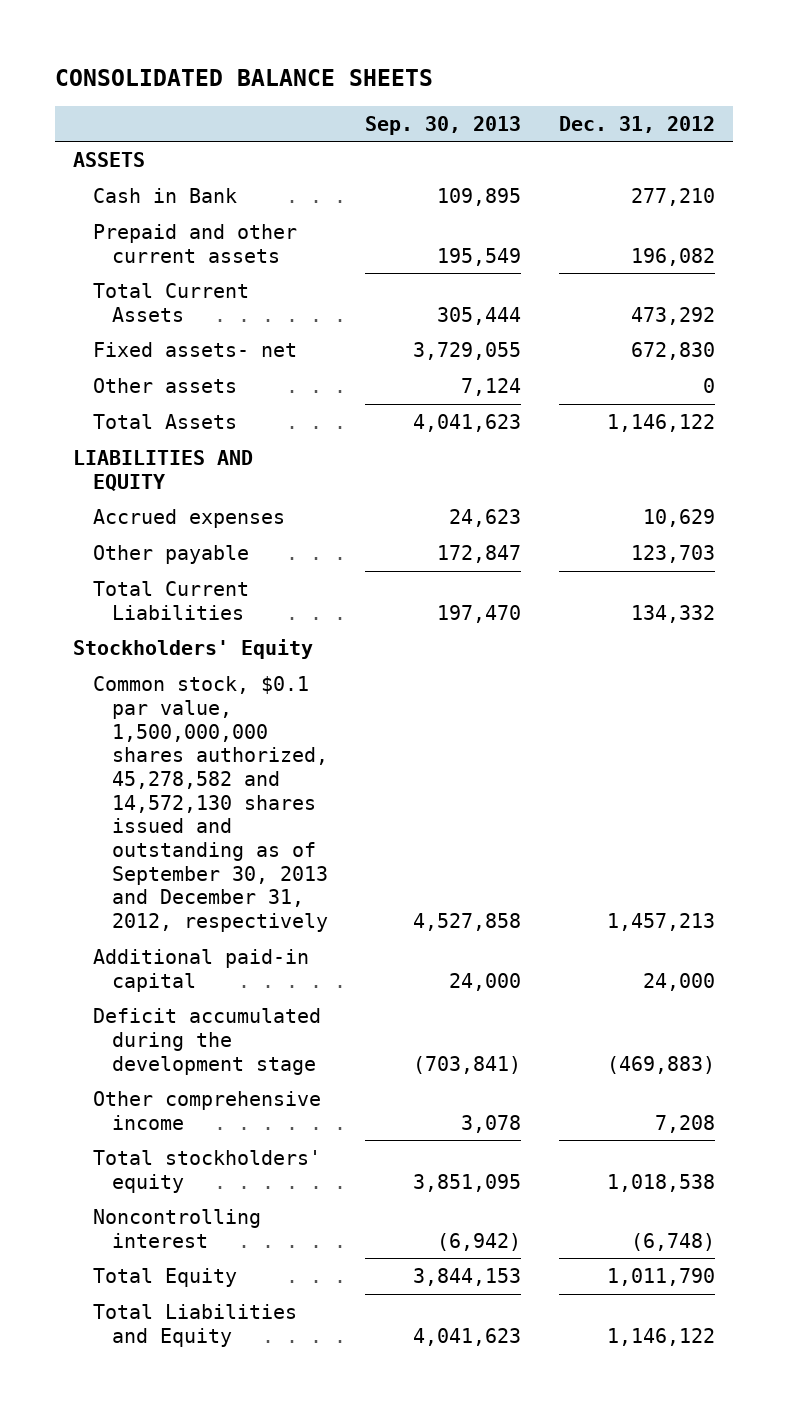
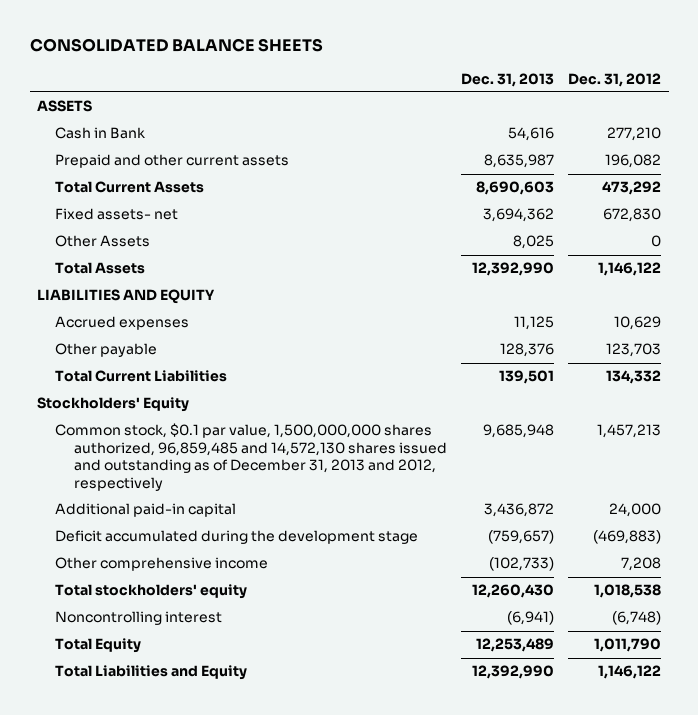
[365,115,522,135] Sep. 30, 2013 -> none
none -> [460,72,554,87] Dec. 31, 2013
[92,378,237,394] Other assets -> [55,235,151,248] Other Assets
[92,676,328,933] Common stock, $0.1 par value, 1,500,000,000 shares authorized, 45,278,582 and 14,572,130 shares issued and outstanding as of September 30, 2013 and December 31, 2012, respectively -> [55,423,447,491] Common stock, $0.1 par value, 1,500,000,000 shares authorized, 96,859,485 and 14,572,130 shares issued and outstanding as of December 31, 2013 and 2012, respectively

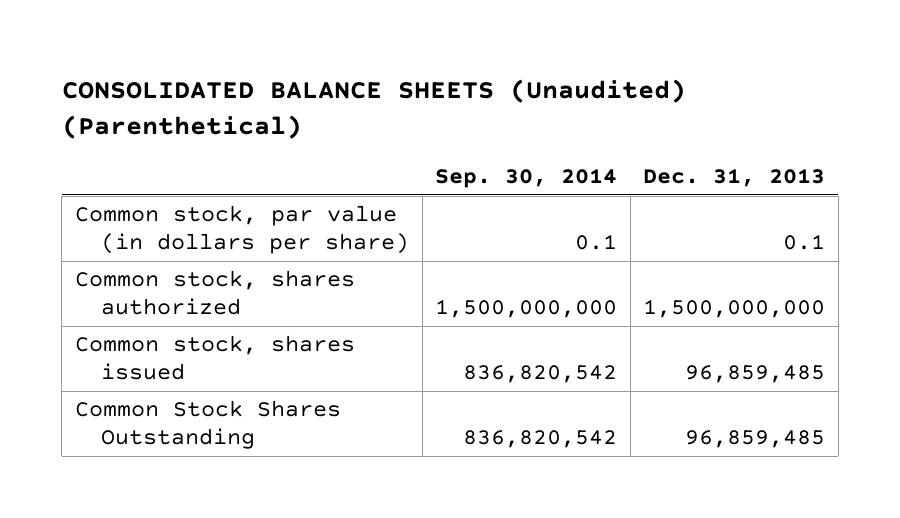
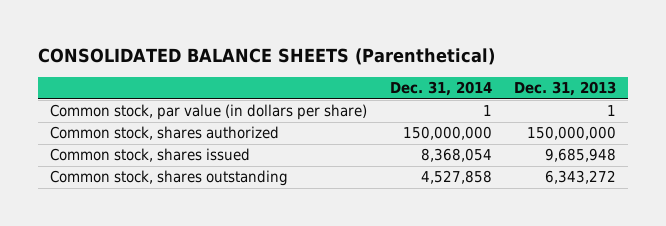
[61,79,686,140] CONSOLIDATED BALANCE SHEETS (Unaudited) (Parenthetical) -> [38,47,496,65] CONSOLIDATED BALANCE SHEETS (Parenthetical)
[435,168,618,189] Sep. 30, 2014 -> none
none -> [389,81,492,97] Dec. 31, 2014
[783,234,826,251] 0.1 -> [607,105,617,117] 1
[643,299,826,319] 1,500,000,000 -> [527,126,617,141] 150,000,000
[685,365,826,384] 96,859,485 -> [545,148,617,163] 9,685,948
[74,400,341,450] Common Stock Shares Outstanding -> [49,170,288,187] Common stock, shares outstanding
[685,430,826,449] 96,859,485 -> [545,170,617,185] 6,343,272

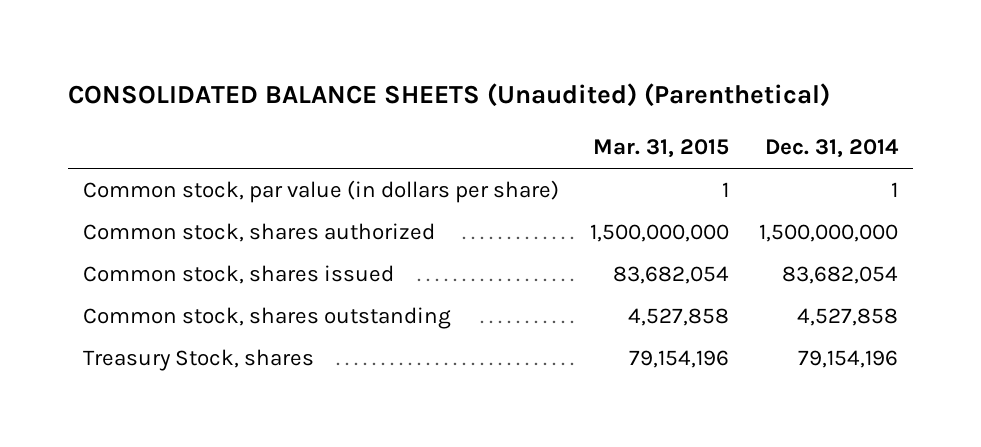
[38,47,496,65] CONSOLIDATED BALANCE SHEETS (Parenthetical) -> [68,83,831,108] CONSOLIDATED BALANCE SHEETS (Unaudited) (Parenthetical)
[514,81,617,97] Dec. 31, 2013 -> none
none -> [592,139,729,159] Mar. 31, 2015
[402,126,492,141] 150,000,000 -> [758,224,898,243] 1,500,000,000
[420,148,492,163] 8,368,054 -> [781,266,898,285] 83,682,054
none -> [83,349,315,372] Treasury Stock, shares

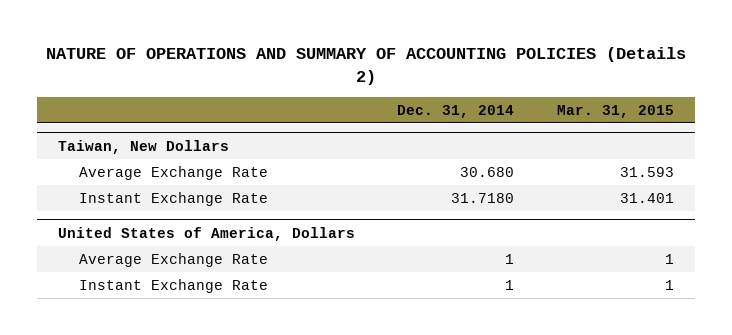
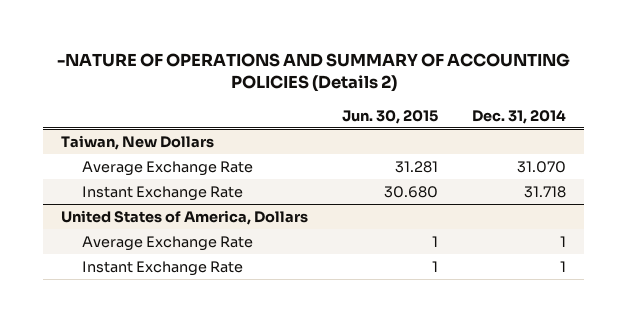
[45,47,686,86] NATURE OF OPERATIONS AND SUMMARY OF ACCOUNTING POLICIES (Details 2) -> [56,52,570,93] -NATURE OF OPERATIONS AND SUMMARY OF ACCOUNTING POLICIES (Details 2)
[556,104,674,118] Mar. 31, 2015 -> none
none -> [342,109,439,124] Jun. 30, 2015
[460,166,515,177] 30.680 -> [517,160,567,173] 31.070
[451,192,515,203] 31.7180 -> [524,185,567,198] 31.718

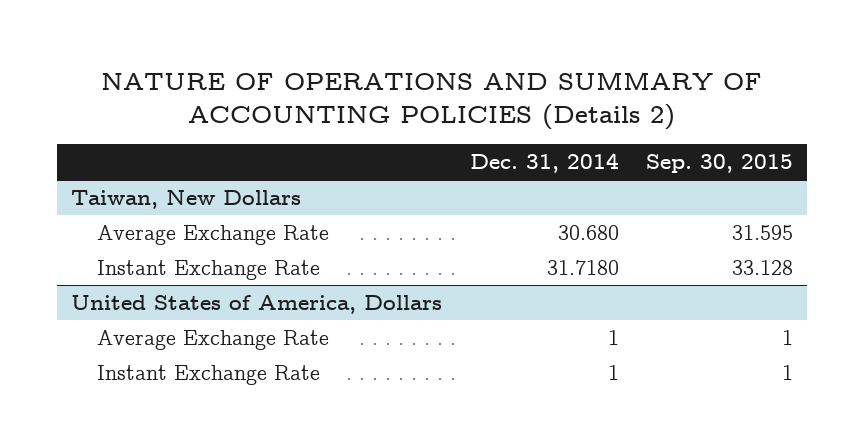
[56,52,570,93] -NATURE OF OPERATIONS AND SUMMARY OF ACCOUNTING POLICIES (Details 2) -> [101,72,763,131] NATURE OF OPERATIONS AND SUMMARY OF ACCOUNTING POLICIES (Details 2)
[342,109,439,124] Jun. 30, 2015 -> none
none -> [646,154,794,174] Sep. 30, 2015
[517,160,567,173] 31.070 -> [557,224,619,240] 30.680
[524,185,567,198] 31.718 -> [546,259,619,275] 31.7180

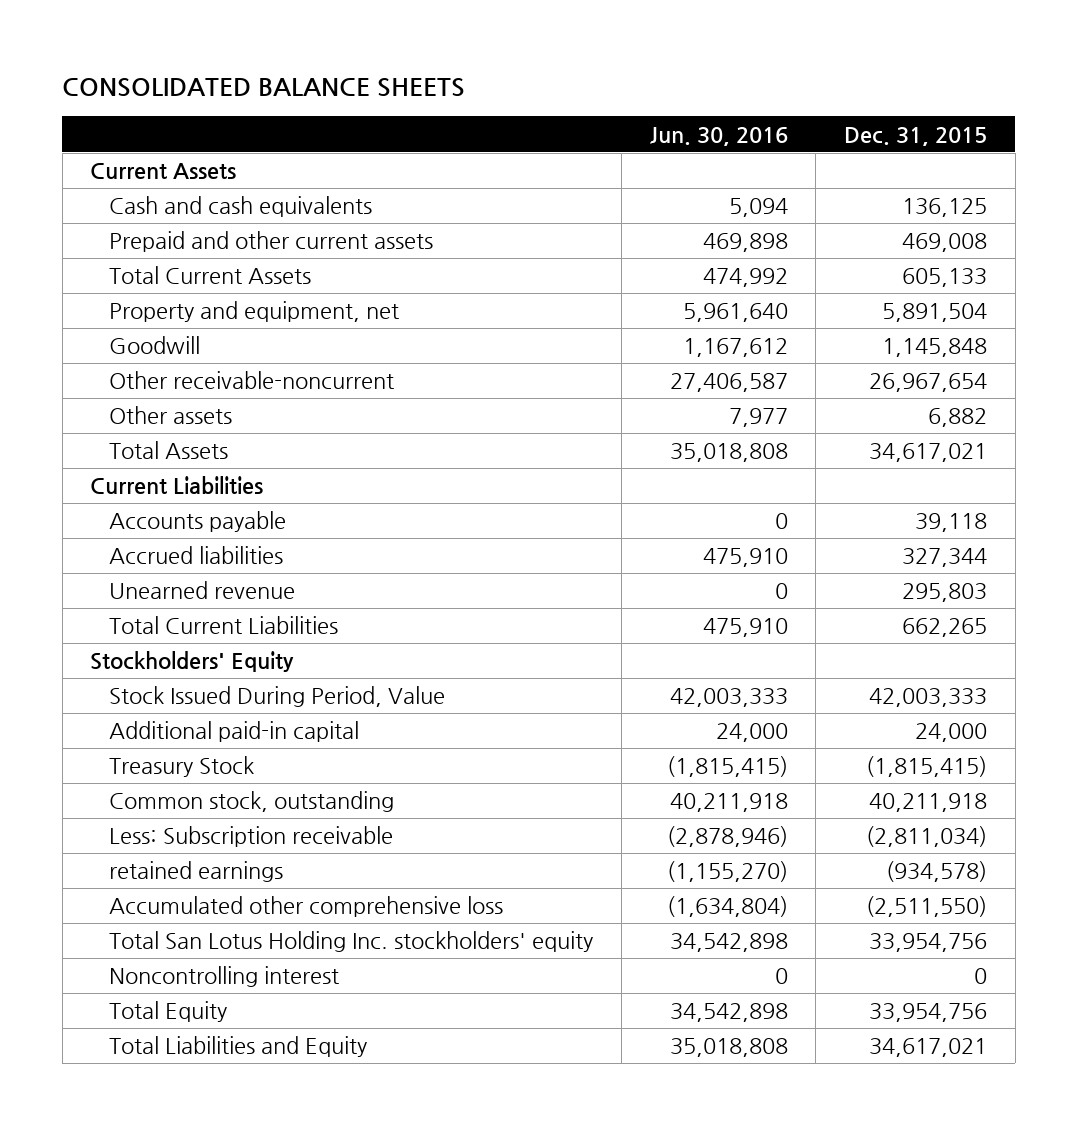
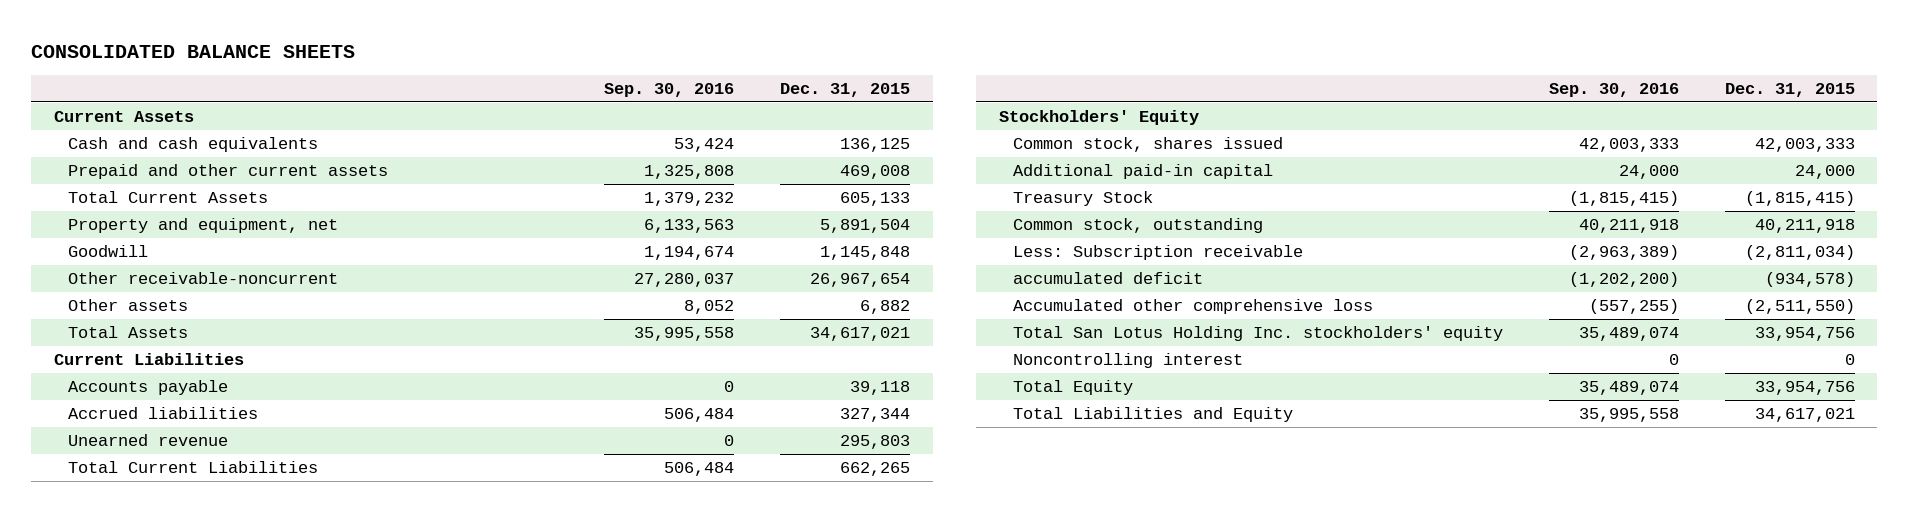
[649,126,788,146] Jun. 30, 2016 -> none
none -> [604,83,735,98] Sep. 30, 2016
[108,686,445,708] Stock Issued During Period, Value -> [1013,137,1284,153] Common stock, shares issued
[108,861,283,883] retained earnings -> [1013,272,1204,285] accumulated deficit

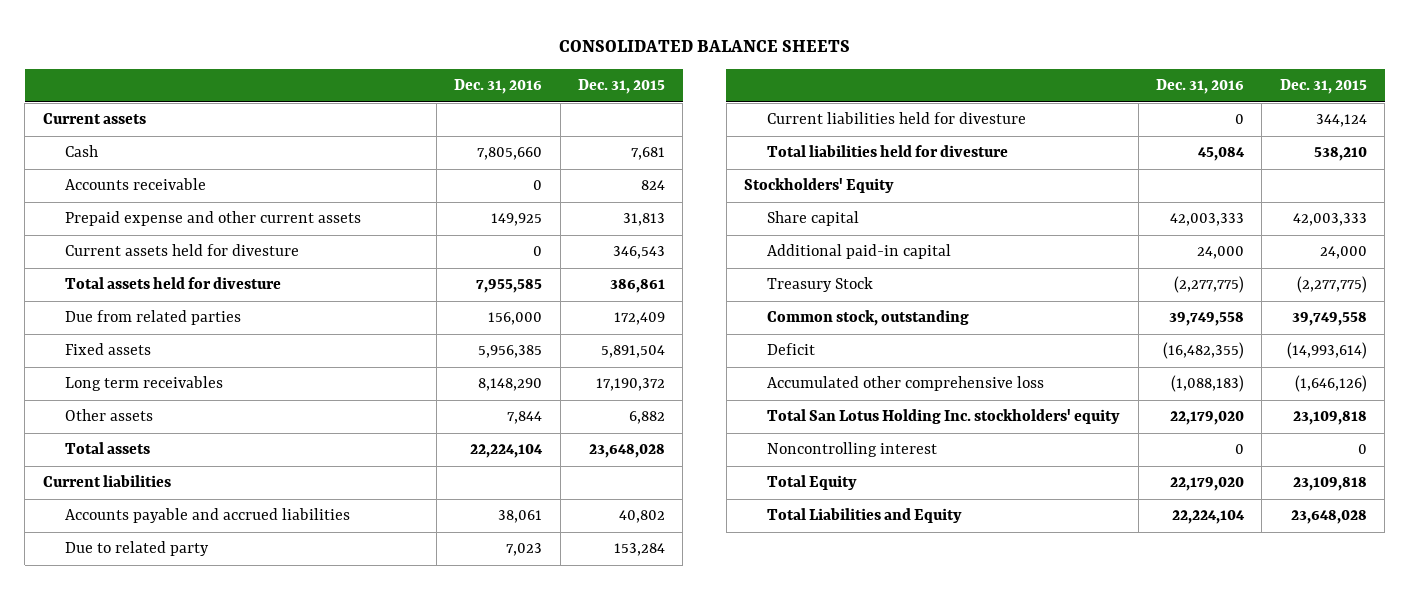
[604,83,735,98] Sep. 30, 2016 -> none
none -> [454,79,543,95] Dec. 31, 2016
[68,245,149,258] Goodwill -> none
[68,272,339,285] Other receivable-noncurrent -> none
[53,111,194,123] Current Assets -> [42,113,146,125] Current assets
[68,137,319,153] Cash and cash equivalents -> [65,145,99,158] Cash
[839,138,910,153] 136,125 -> [630,147,665,161] 7,681
none -> [65,178,207,191] Accounts receivable
[68,164,389,180] Prepaid and other current assets -> [65,211,362,227] Prepaid expense and other current assets
[839,165,910,180] 469,008 -> [622,213,665,227] 31,813
none -> [65,244,300,257] Current assets held for divesture
[68,191,269,204] Total Current Assets -> [65,277,282,290] Total assets held for divesture
[839,192,910,207] 605,133 -> [609,279,665,294] 386,861
none -> [65,310,242,326] Due from related parties
[68,218,339,234] Property and equipment, net -> [65,343,152,356] Fixed assets
none -> [65,376,224,392] Long term receivables
[68,380,229,396] Accounts payable -> none
[68,407,259,420] Accrued liabilities -> none
[68,434,229,447] Unearned revenue -> none
[68,326,189,339] Total Assets -> [65,442,151,455] Total assets
[809,327,910,342] 34,617,021 -> [588,444,665,459] 23,648,028
[53,353,244,366] Current Liabilities -> [42,475,171,488] Current liabilities
none -> [65,508,351,524] Accounts payable and accrued liabilities
none -> [65,541,210,557] Due to related party
none -> [767,112,1027,125] Current liabilities held for divesture
[68,461,319,474] Total Current Liabilities -> [767,145,1009,158] Total liabilities held for divesture
[839,462,910,477] 662,265 -> [1313,147,1367,162] 538,210
[1013,137,1284,153] Common stock, shares issued -> [767,211,860,227] Share capital
[1013,245,1304,261] Less: Subscription receivable -> none
[1744,191,1855,207] (1,815,415) -> [1296,276,1367,294] (2,277,775)
[1754,219,1855,234] 40,211,918 -> [1291,312,1367,327] 39,749,558
[1013,272,1204,285] accumulated deficit -> [767,343,816,356] Deficit
[1764,272,1855,288] (934,578) -> [1286,342,1367,360] (14,993,614)
[1744,299,1855,315] (2,511,550) -> [1294,375,1367,393] (1,646,126)
[1754,327,1855,342] 33,954,756 -> [1292,411,1367,426] 23,109,818
[1754,381,1855,396] 33,954,756 -> [1292,477,1367,492] 23,109,818
[1754,408,1855,423] 34,617,021 -> [1290,510,1367,525] 23,648,028

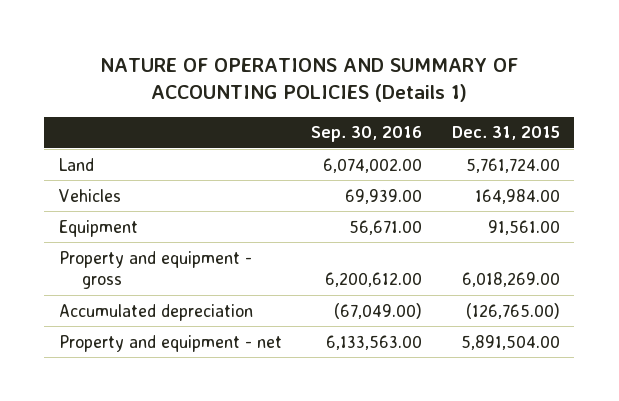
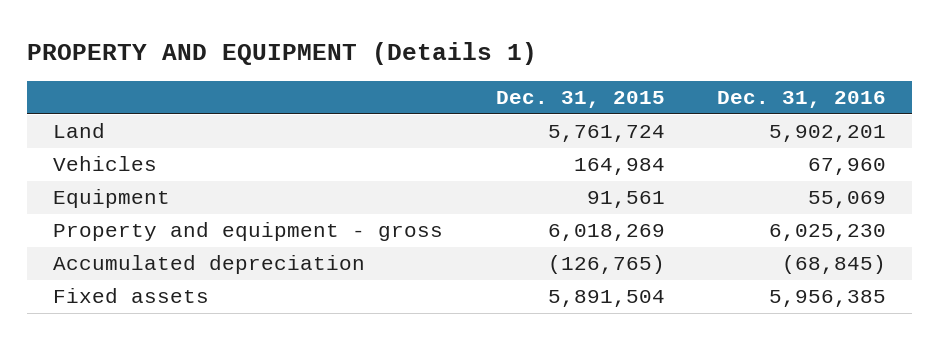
[100,57,519,103] NATURE OF OPERATIONS AND SUMMARY OF ACCOUNTING POLICIES (Details 1) -> [27,42,538,66] PROPERTY AND EQUIPMENT (Details 1)
[311,126,423,143] Sep. 30, 2016 -> none
none -> [717,91,887,109] Dec. 31, 2016
[58,334,282,352] Property and equipment - net -> none
[465,157,560,173] 5,761,724.00 -> [547,125,665,143] 5,761,724
[474,188,560,204] 164,984.00 -> [573,158,665,176] 164,984
[487,219,560,235] 91,561.00 -> [586,191,665,209] 91,561
[461,272,560,288] 6,018,269.00 -> [547,224,665,242] 6,018,269
[465,302,560,319] (126,765.00) -> [547,255,665,275] (126,765)
none -> [53,288,210,304] Fixed assets

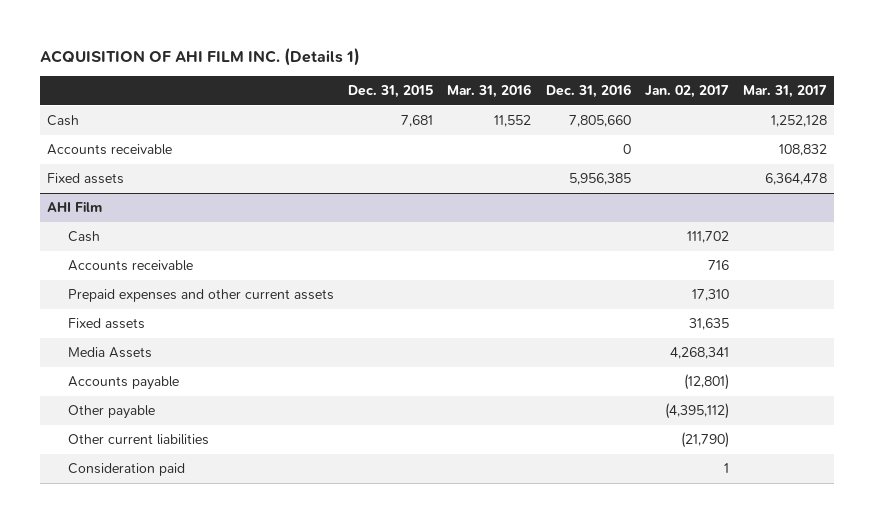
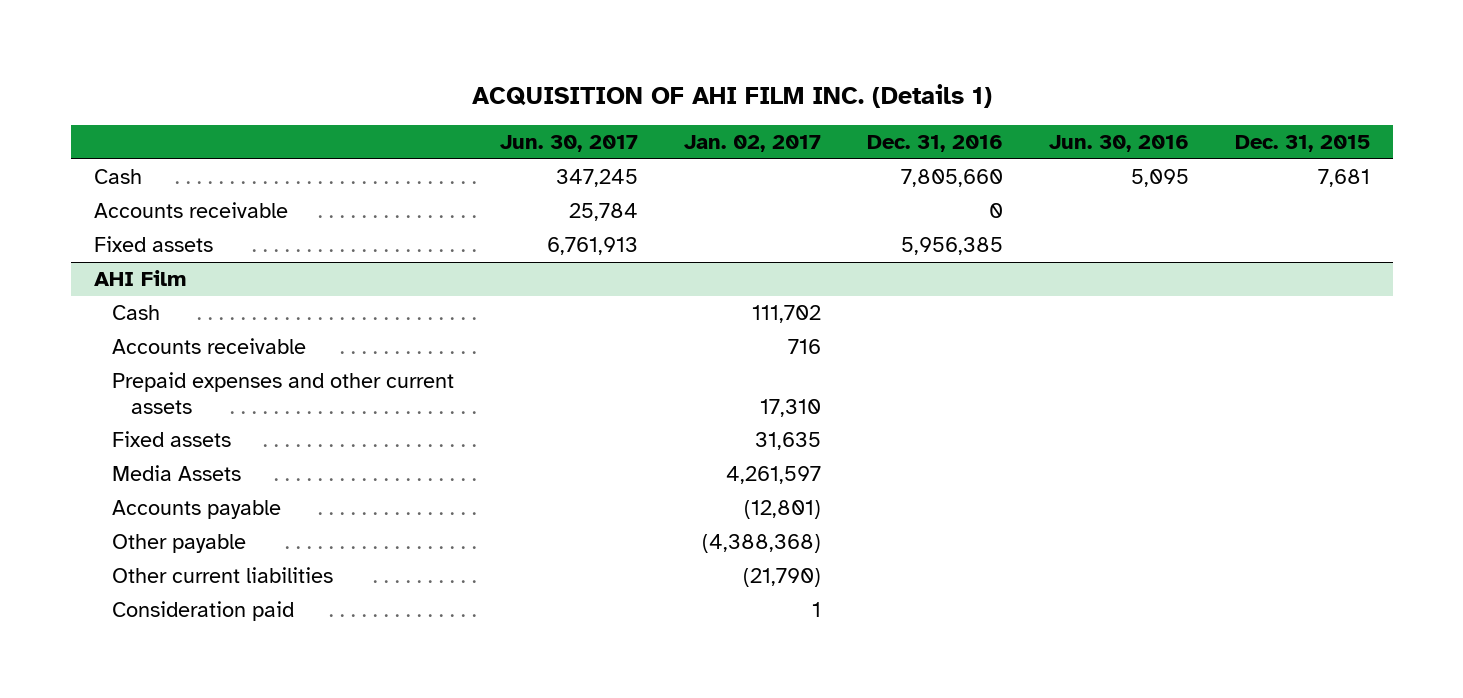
[447,83,532,98] Mar. 31, 2016 -> none
[743,84,828,98] Mar. 31, 2017 -> none
none -> [500,135,639,153] Jun. 30, 2017
none -> [1048,135,1189,153] Jun. 30, 2016
[669,347,729,360] 4,268,341 -> [726,466,822,485] 4,261,597
[664,403,729,420] (4,395,112) -> [702,534,822,554] (4,388,368)

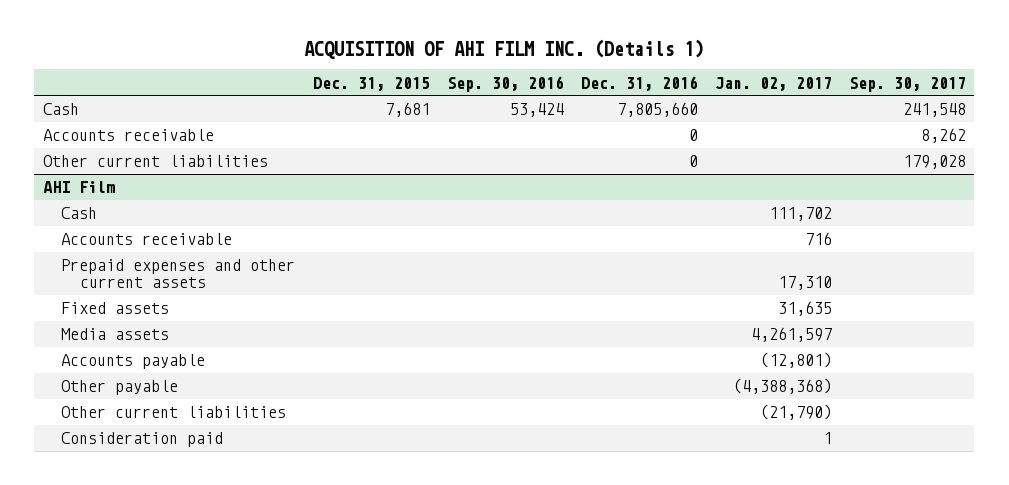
[500,135,639,153] Jun. 30, 2017 -> none
[1048,135,1189,153] Jun. 30, 2016 -> none
none -> [446,75,564,92] Sep. 30, 2016
none -> [848,76,966,92] Sep. 30, 2017
[93,236,213,253] Fixed assets -> none
none -> [43,155,269,168] Other current liabilities
[112,465,242,482] Media Assets -> [61,328,170,341] Media assets

